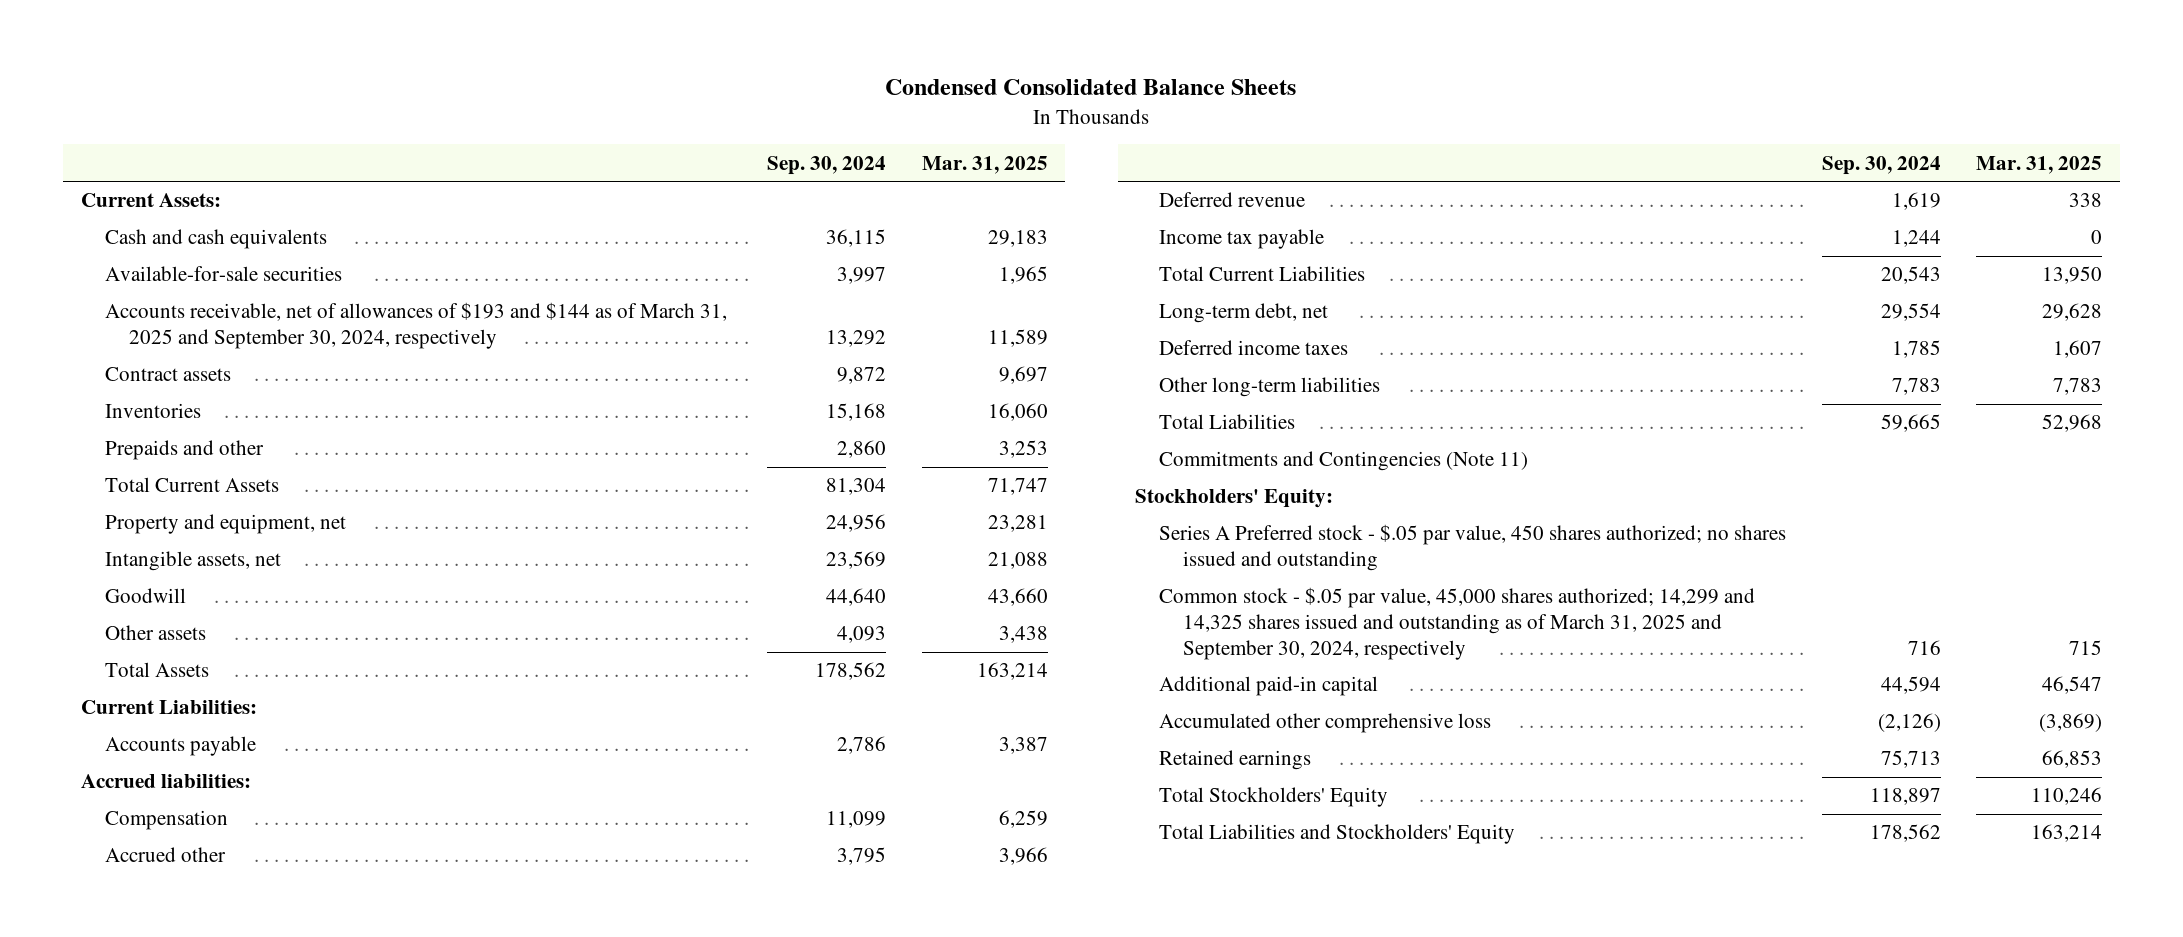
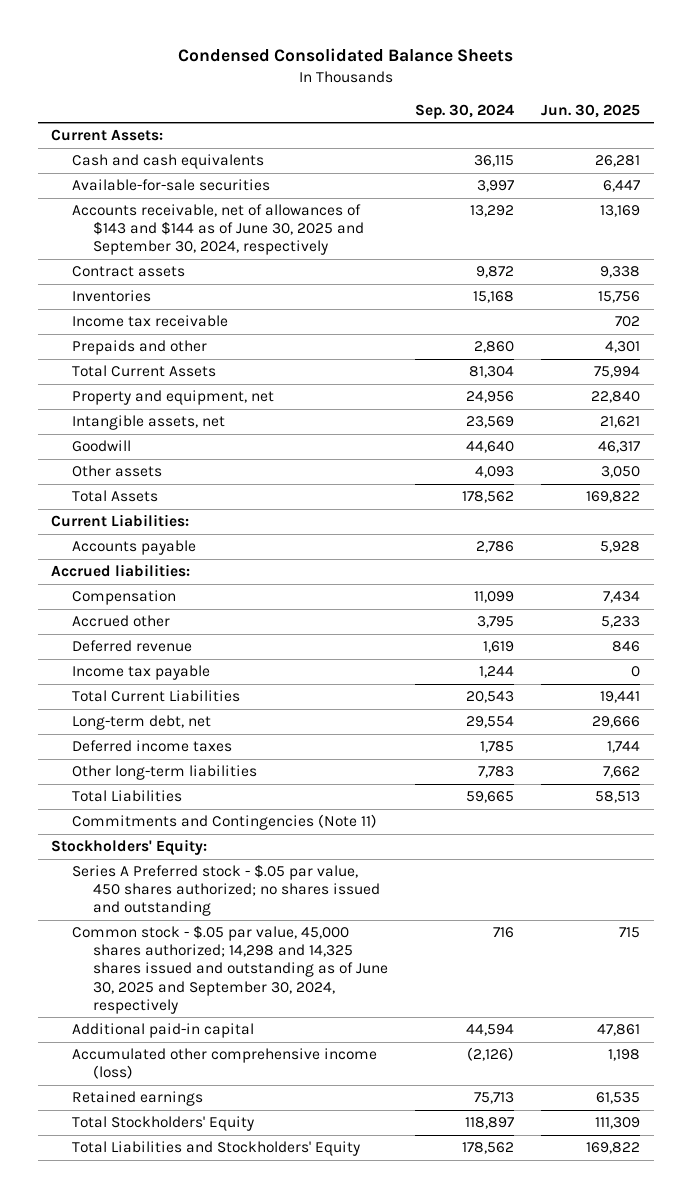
[921,155,1048,174] Mar. 31, 2025 -> none
none -> [541,103,641,118] Jun. 30, 2025
[104,302,727,350] Accounts receivable, net of allowances of $193 and $144 as of March 31, 2025 and September 30, 2024, respectively -> [72,204,365,256] Accounts receivable, net of allowances of $143 and $144 as of June 30, 2025 and September 30, 2024, respectively
none -> [72,315,229,328] Income tax receivable
[1159,587,1756,661] Common stock - $.05 par value, 45,000 shares authorized; 14,299 and 14,325 shares issued and outstanding as of March 31, 2025 and September 30, 2024, respectively -> [72,925,389,1014] Common stock - $.05 par value, 45,000 shares authorized; 14,298 and 14,325 shares issued and outstanding as of June 30, 2025 and September 30, 2024, respectively
[1159,713,1492,734] Accumulated other comprehensive loss -> [72,1048,378,1080] Accumulated other comprehensive income (loss)

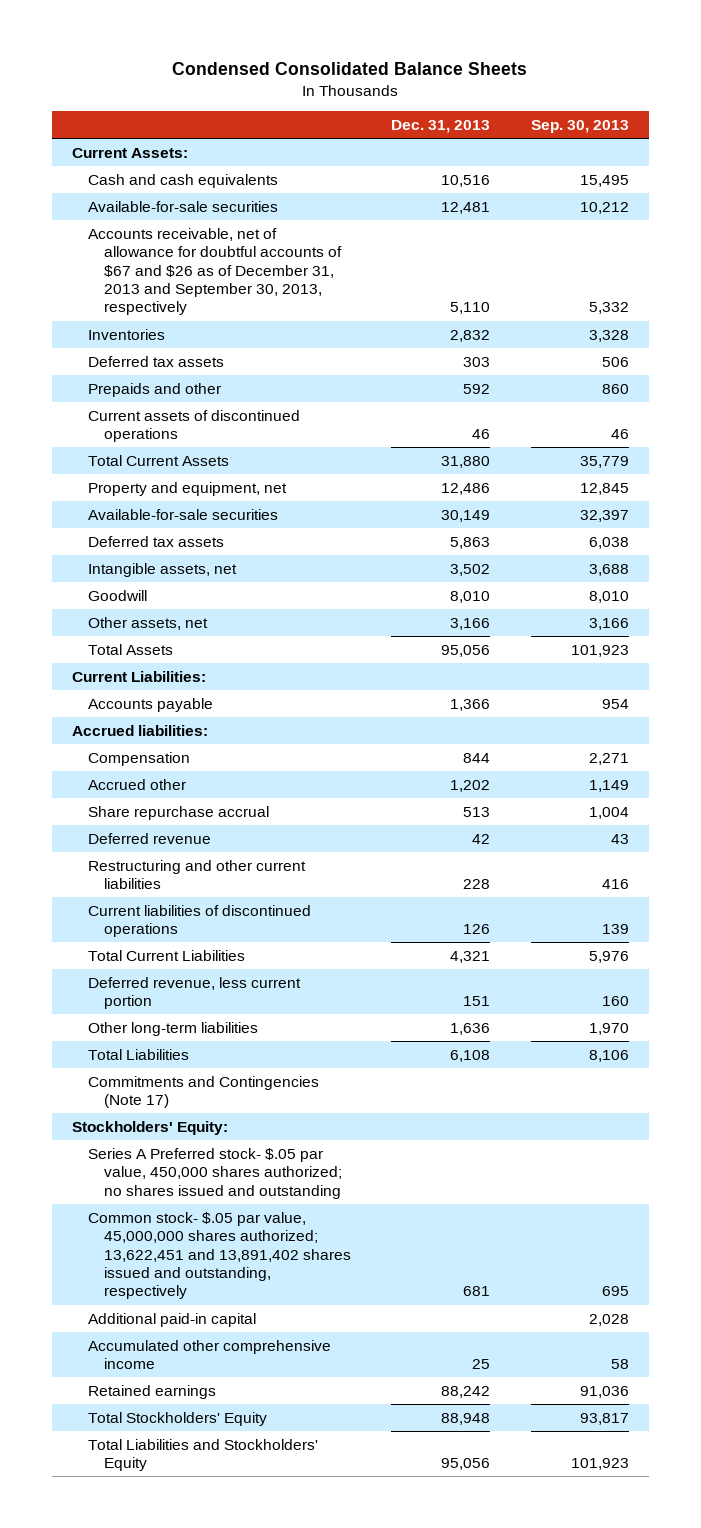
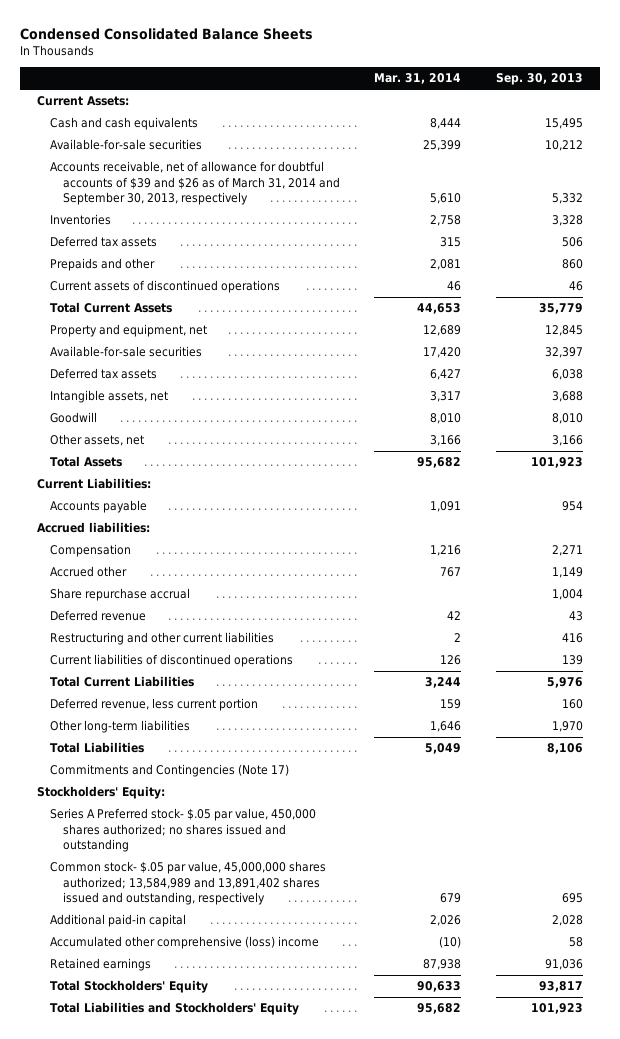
[391,120,491,134] Dec. 31, 2013 -> none
none -> [374,73,462,85] Mar. 31, 2014
[87,227,343,316] Accounts receivable, net of allowance for doubtful accounts of $67 and $26 as of December 31, 2013 and September 30, 2013, respectively -> [49,161,340,205] Accounts receivable, net of allowance for doubtful accounts of $39 and $26 as of March 31, 2014 and September 30, 2013, respectively
[87,1211,352,1300] Common stock- $.05 par value, 45,000,000 shares authorized; 13,622,451 and 13,891,402 shares issued and outstanding, respectively -> [49,861,326,905] Common stock- $.05 par value, 45,000,000 shares authorized; 13,584,989 and 13,891,402 shares issued and outstanding, respectively
[87,1339,331,1370] Accumulated other comprehensive income -> [49,936,319,950] Accumulated other comprehensive (loss) income

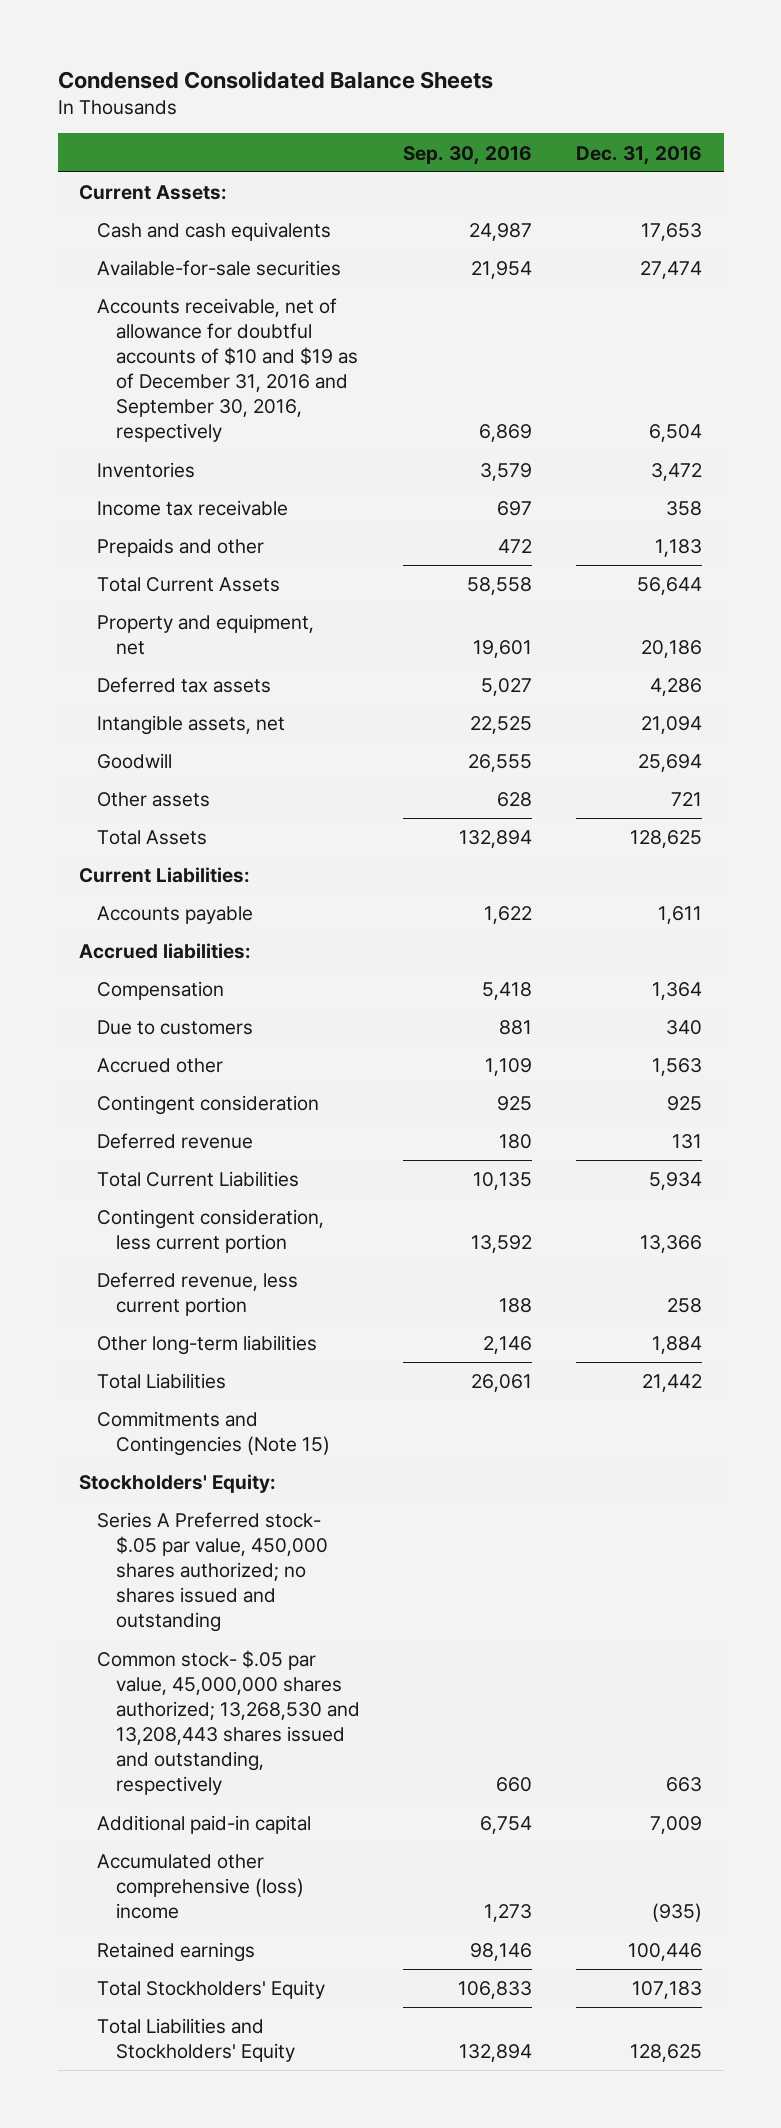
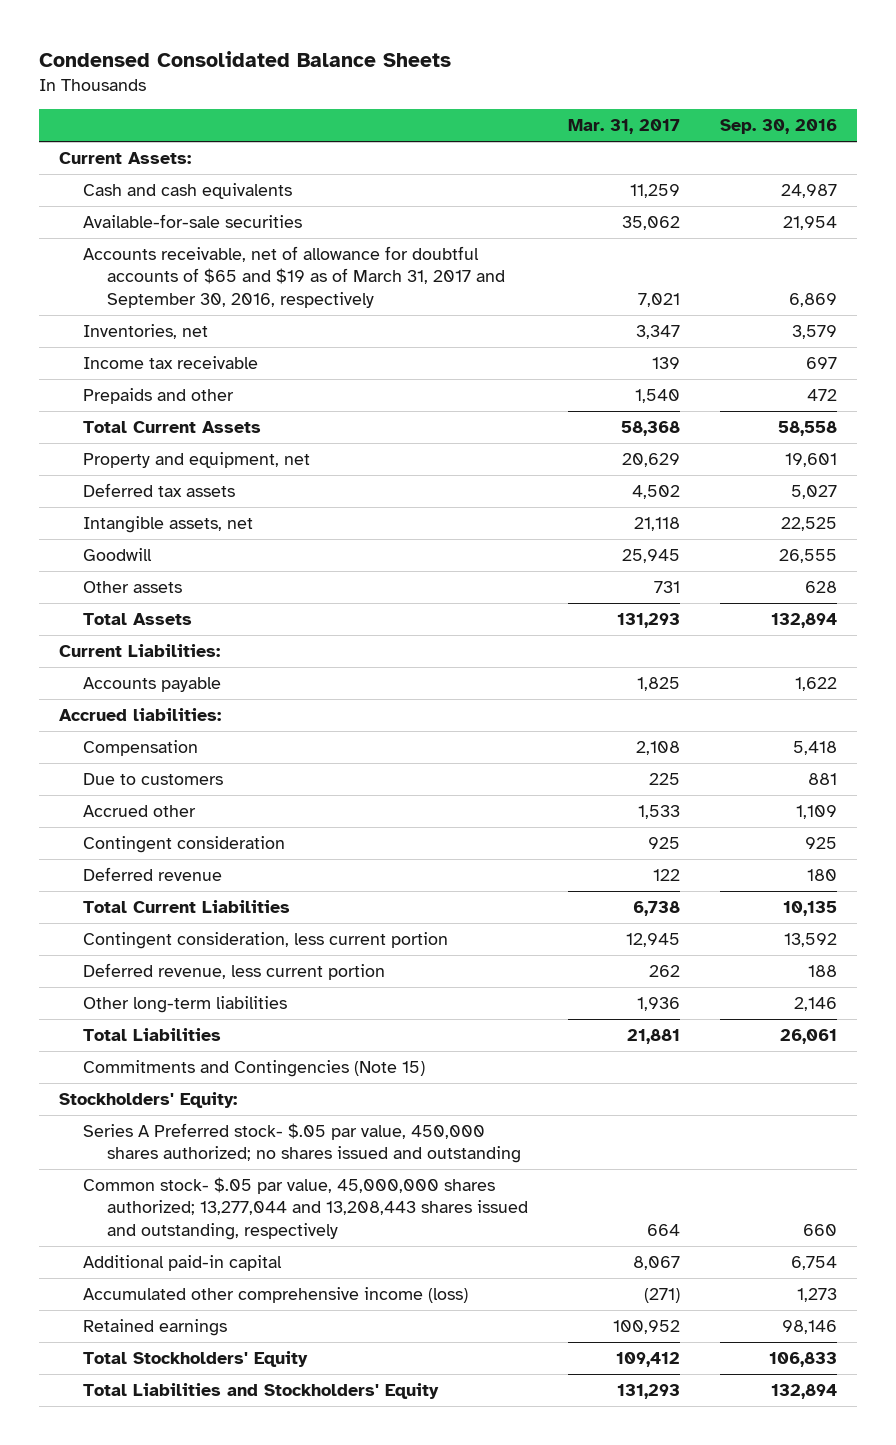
[575,145,702,165] Dec. 31, 2016 -> none
none -> [568,119,681,135] Mar. 31, 2017
[97,298,358,443] Accounts receivable, net of allowance for doubtful accounts of $10 and $19 as of December 31, 2016 and September 30, 2016, respectively -> [83,246,506,308] Accounts receivable, net of allowance for doubtful accounts of $65 and $19 as of March 31, 2017 and September 30, 2016, respectively
[97,462,196,479] Inventories -> [83,324,209,340] Inventories, net
[97,1650,360,1796] Common stock- $.05 par value, 45,000,000 shares authorized; 13,268,530 and 13,208,443 shares issued and outstanding, respectively -> [83,1177,529,1240] Common stock- $.05 par value, 45,000,000 shares authorized; 13,277,044 and 13,208,443 shares issued and outstanding, respectively
[97,1854,304,1920] Accumulated other comprehensive (loss) income -> [83,1287,469,1304] Accumulated other comprehensive income (loss)

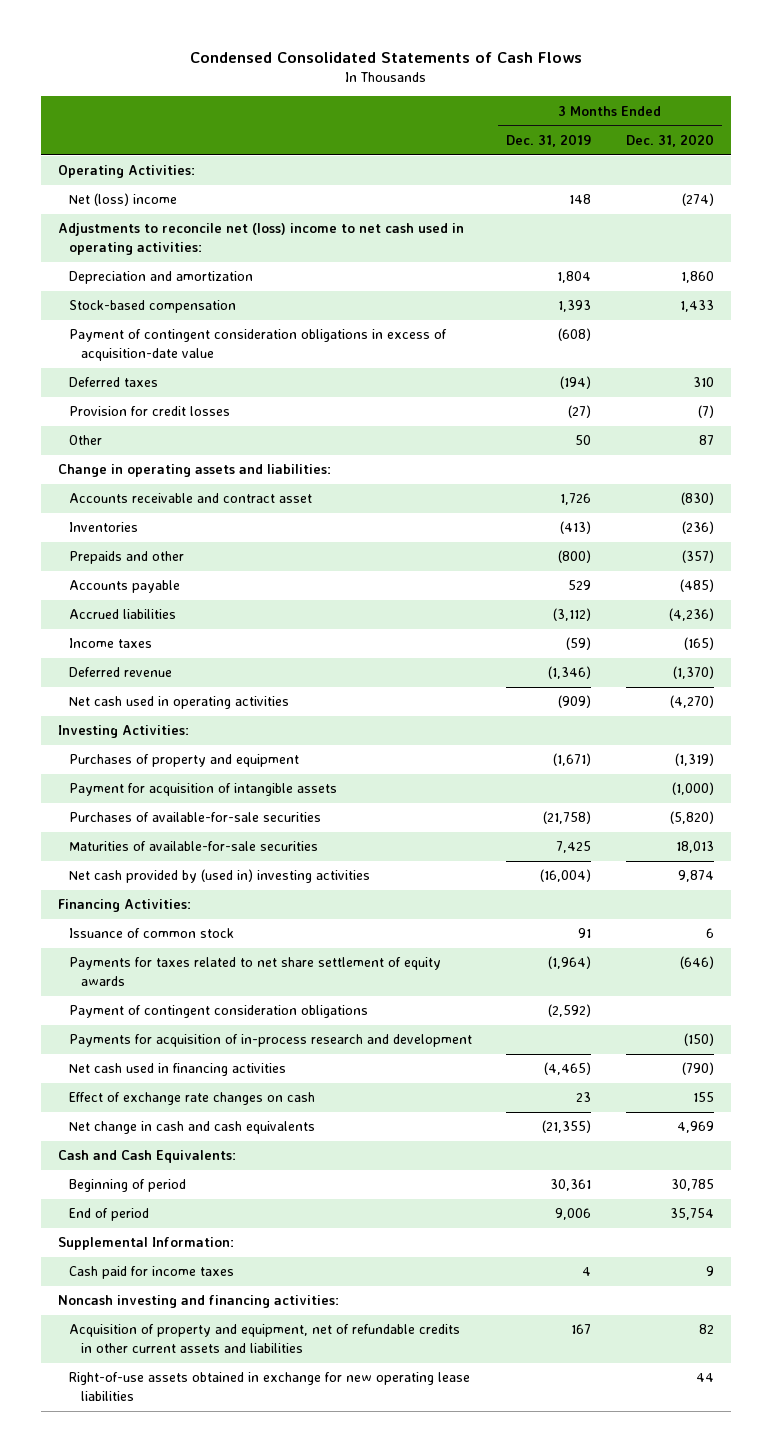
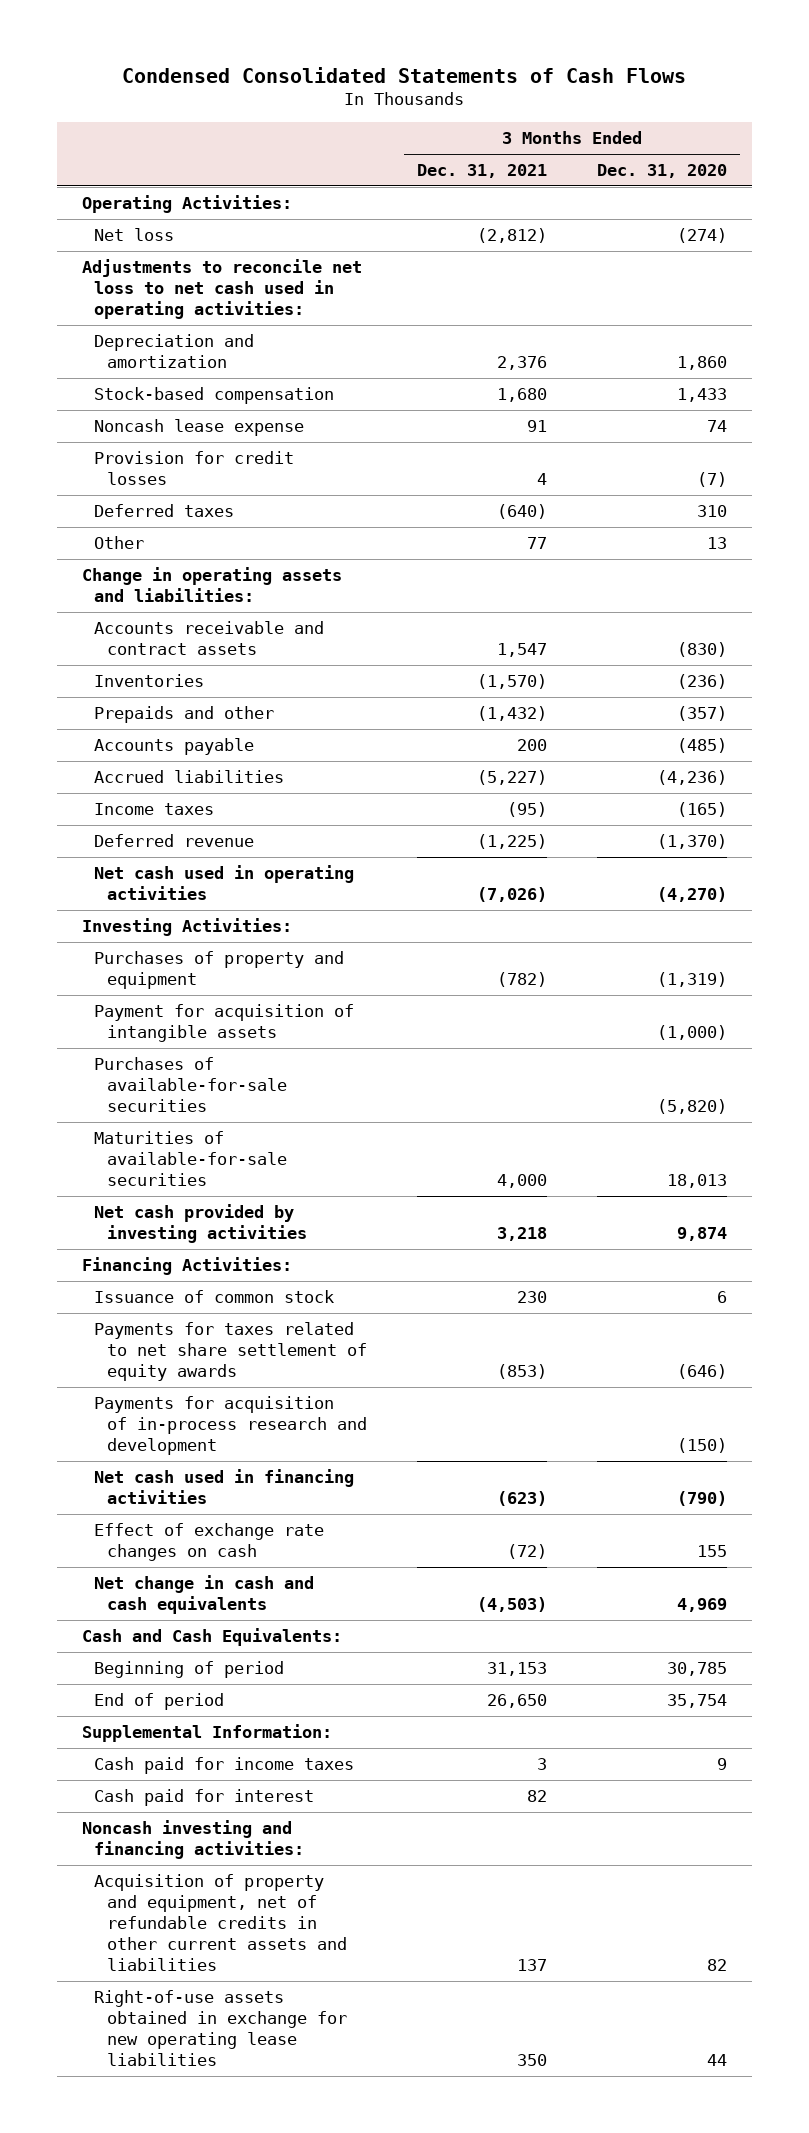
[506,134,592,148] Dec. 31, 2019 -> none
none -> [416,164,547,179] Dec. 31, 2021
[69,193,178,207] Net (loss) income -> [94,228,175,242] Net loss
[57,223,464,255] Adjustments to reconcile net (loss) income to net cash used in operating activities: -> [81,259,362,320] Adjustments to reconcile net loss to net cash used in operating activities:
[69,329,448,361] Payment of contingent consideration obligations in excess of acquisition-date value -> none
none -> [94,419,305,437] Noncash lease expense
[69,377,159,388] Deferred taxes -> [94,504,235,518] Deferred taxes
[698,435,714,446] 87 -> [707,537,728,550] 13
[69,493,313,504] Accounts receivable and contract asset -> [94,621,325,656] Accounts receivable and contract assets
[69,869,371,884] Net cash provided by (used in) investing activities -> [94,1204,307,1244] Net cash provided by investing activities
[69,1005,369,1019] Payment of contingent consideration obligations -> none
none -> [94,1789,315,1807] Cash paid for interest

